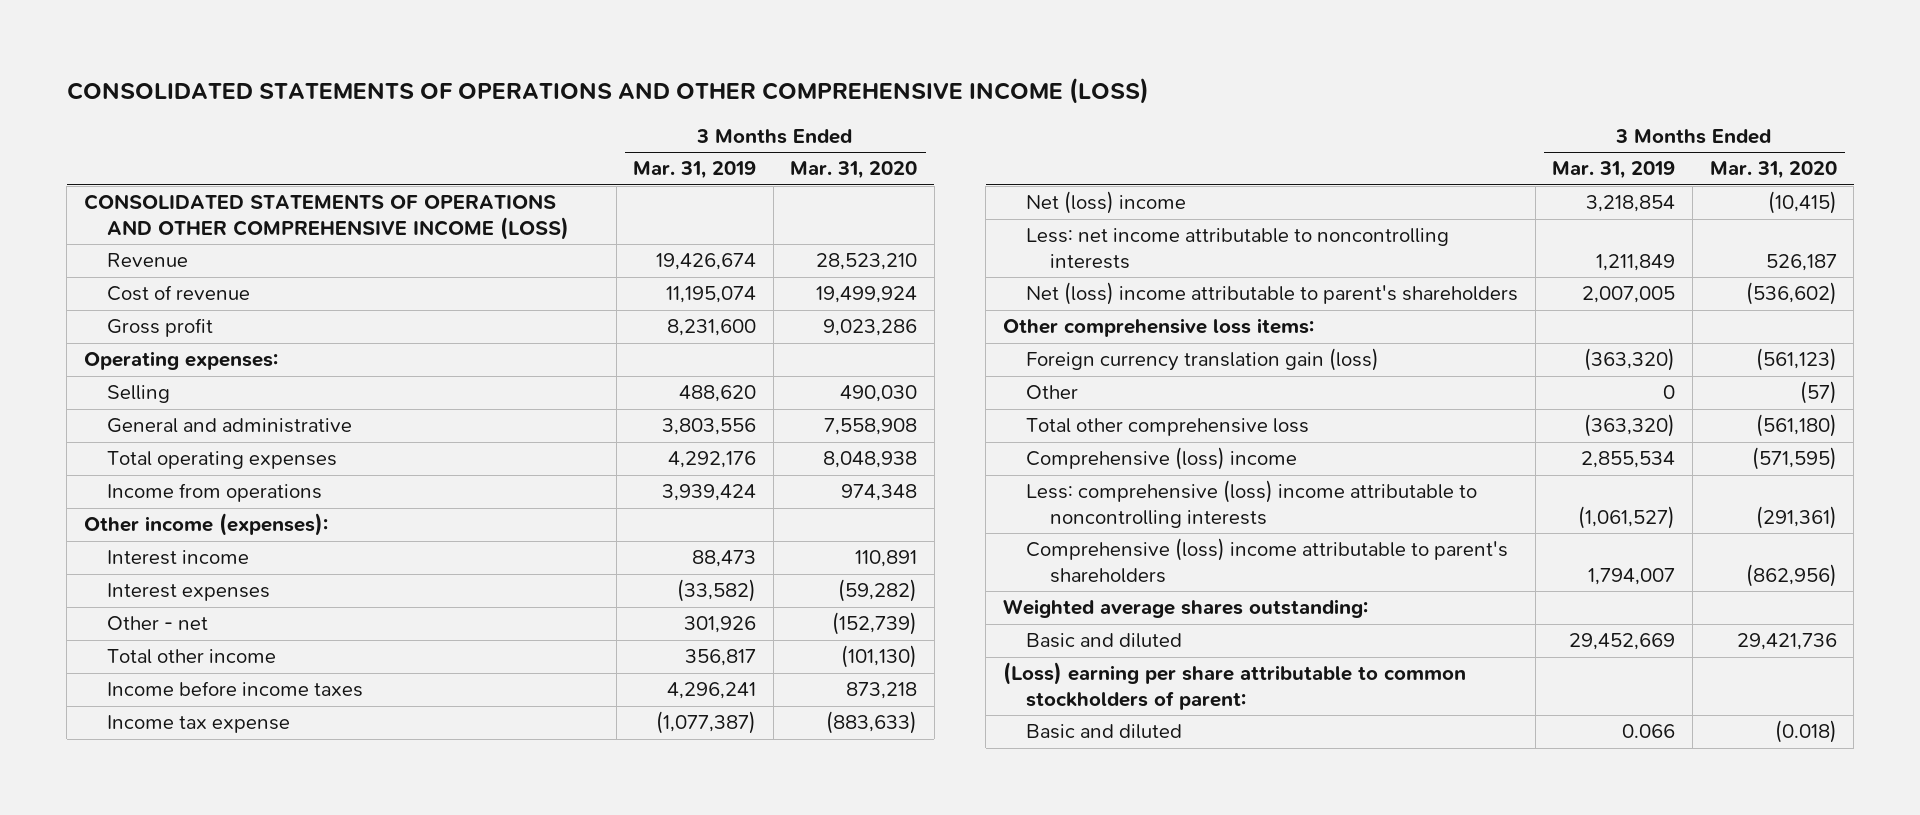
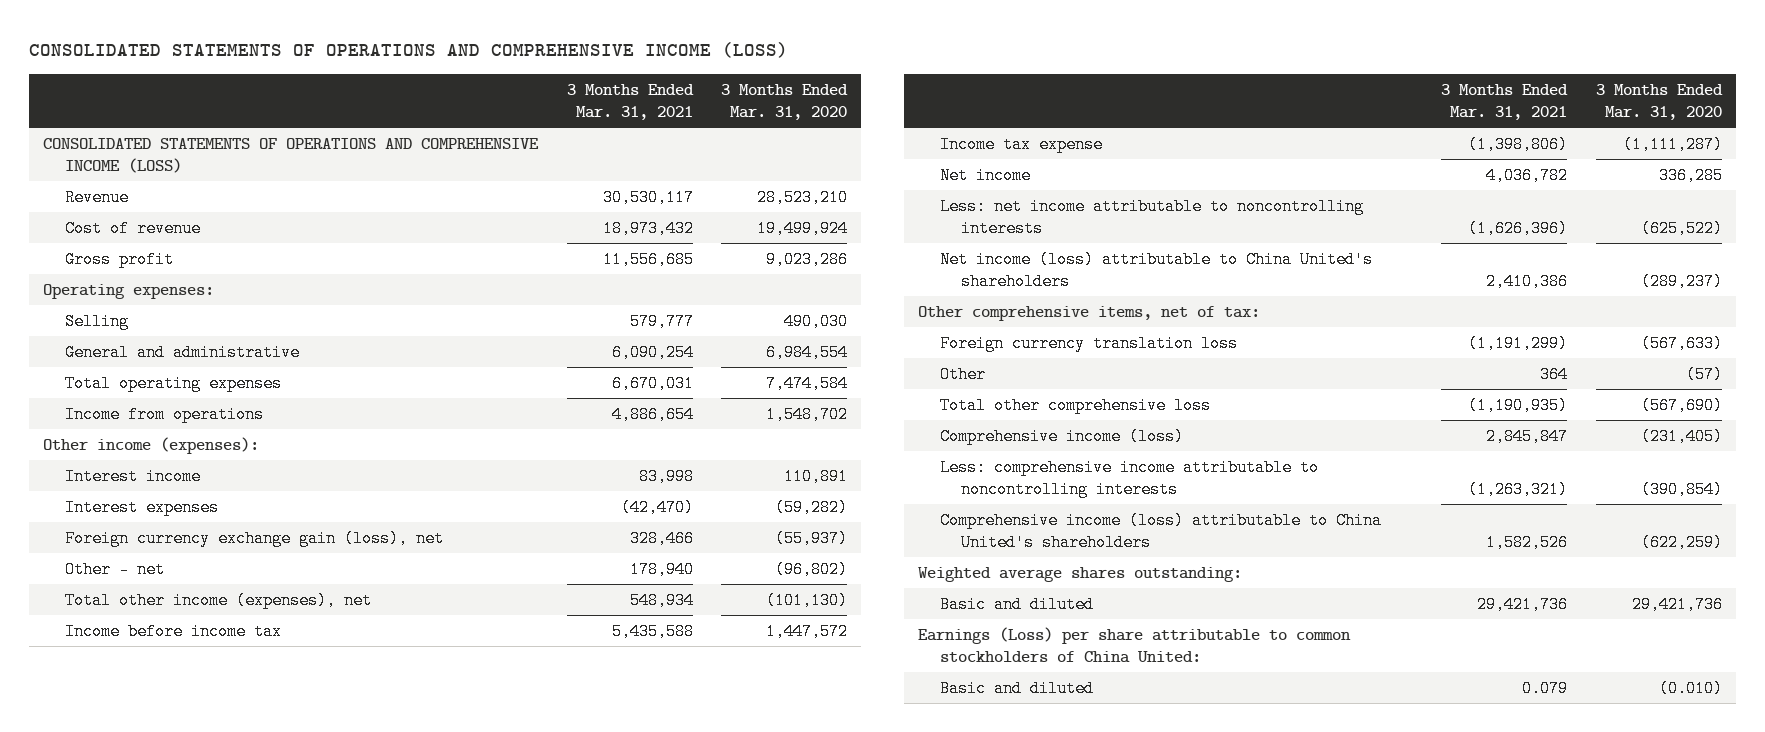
[66,77,1149,104] CONSOLIDATED STATEMENTS OF OPERATIONS AND OTHER COMPREHENSIVE INCOME (LOSS) -> [29,42,789,59] CONSOLIDATED STATEMENTS OF OPERATIONS AND COMPREHENSIVE INCOME (LOSS)
[633,161,757,180] Mar. 31, 2019 -> none
none -> [566,83,694,121] 3 Months Ended Mar. 31, 2021
[83,194,570,241] CONSOLIDATED STATEMENTS OF OPERATIONS AND OTHER COMPREHENSIVE INCOME (LOSS) -> [43,137,540,174] CONSOLIDATED STATEMENTS OF OPERATIONS AND COMPREHENSIVE INCOME (LOSS)
[824,418,918,436] 7,558,908 -> [765,343,848,361] 6,984,554
[823,451,918,469] 8,048,938 -> [765,374,848,392] 7,474,584
[841,484,918,502] 974,348 -> [765,405,848,423] 1,548,702
none -> [64,529,444,547] Foreign currency exchange gain (loss), net
[832,612,918,636] (152,739) -> [774,560,848,578] (96,802)
[107,649,277,665] Total other income -> [64,591,372,609] Total other income (expenses), net
[107,681,364,698] Income before income taxes -> [64,622,282,640] Income before income tax
[846,682,918,700] 873,218 -> [765,622,848,640] 1,447,572
[826,711,918,735] (883,633) -> [1622,135,1723,153] (1,111,287)
[1026,191,1187,215] Net (loss) income -> [939,166,1031,184] Net income
[1767,191,1837,215] (10,415) -> [1658,166,1723,184] 336,285
[1765,254,1837,272] 526,187 -> [1640,220,1723,238] (625,522)
[1026,282,1519,306] Net (loss) income attributable to parent's shareholders -> [939,250,1373,291] Net income (loss) attributable to China United's shareholders
[1745,282,1837,306] (536,602) -> [1640,273,1723,291] (289,237)
[1003,318,1315,338] Other comprehensive loss items: -> [918,305,1261,321] Other comprehensive items, net of tax:
[1026,348,1380,372] Foreign currency translation gain (loss) -> [939,334,1238,352] Foreign currency translation loss
[1755,348,1837,372] (561,123) -> [1640,334,1723,352] (567,633)
[1755,414,1837,438] (561,180) -> [1640,396,1723,414] (567,690)
[1026,447,1298,471] Comprehensive (loss) income -> [939,427,1184,445] Comprehensive income (loss)
[1751,447,1837,471] (571,595) -> [1640,427,1723,445] (231,405)
[1026,480,1478,529] Less: comprehensive (loss) income attributable to noncontrolling interests -> [939,458,1319,499] Less: comprehensive income attributable to noncontrolling interests
[1755,506,1837,530] (291,361) -> [1640,481,1723,499] (390,854)
[1026,538,1509,584] Comprehensive (loss) income attributable to parent's shareholders -> [939,511,1382,552] Comprehensive income (loss) attributable to China United's shareholders
[1745,564,1837,588] (862,956) -> [1640,534,1723,552] (622,259)
[1003,662,1467,711] (Loss) earning per share attributable to common stockholders of parent: -> [918,626,1352,664] Earnings (Loss) per share attributable to common stockholders of China United:
[1774,720,1837,744] (0.018) -> [1658,679,1723,697] (0.010)

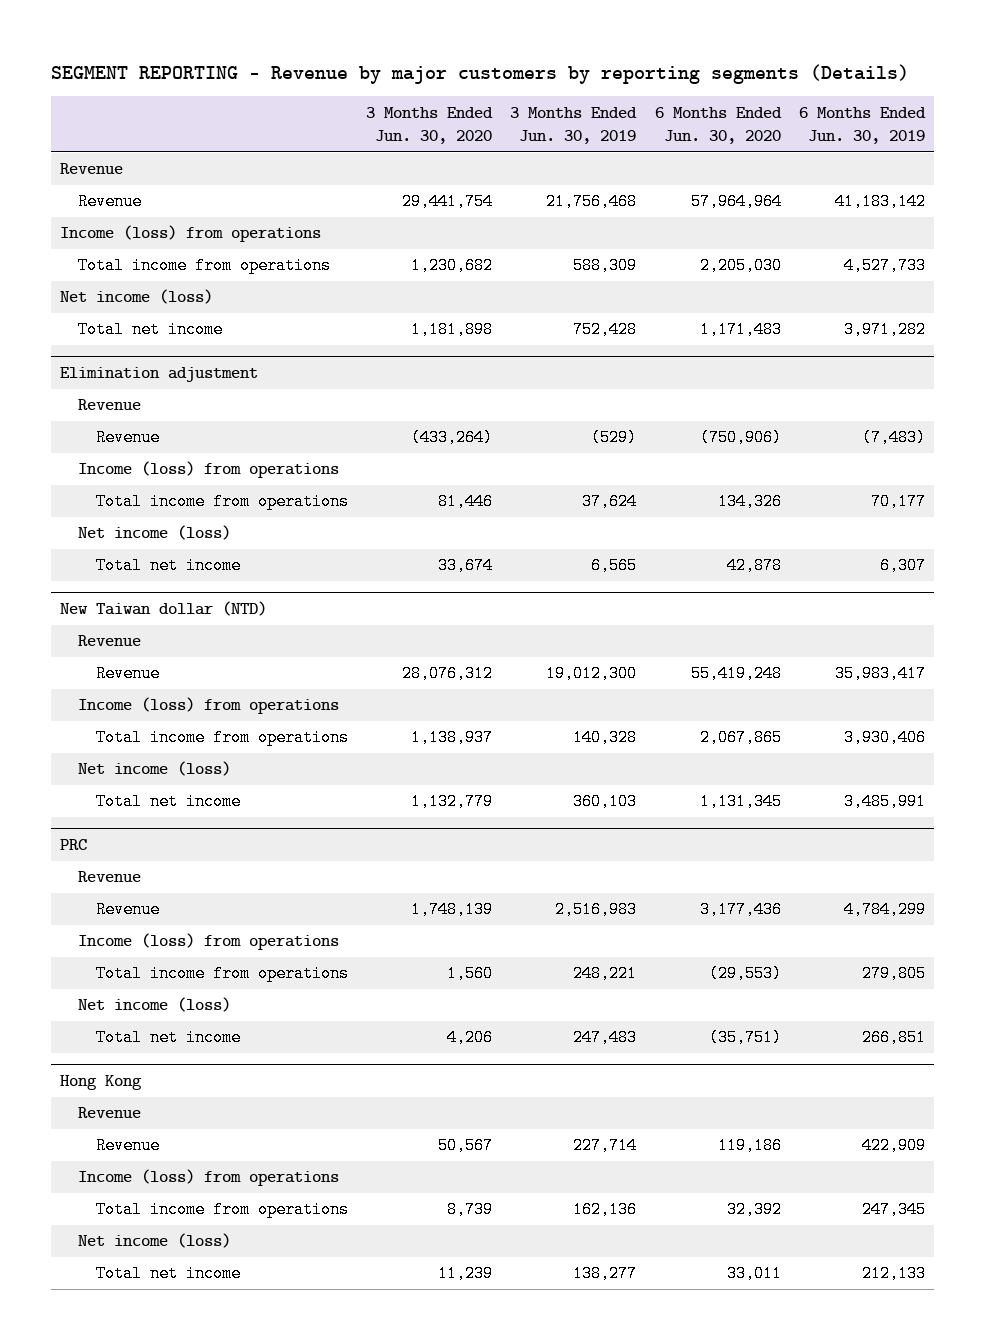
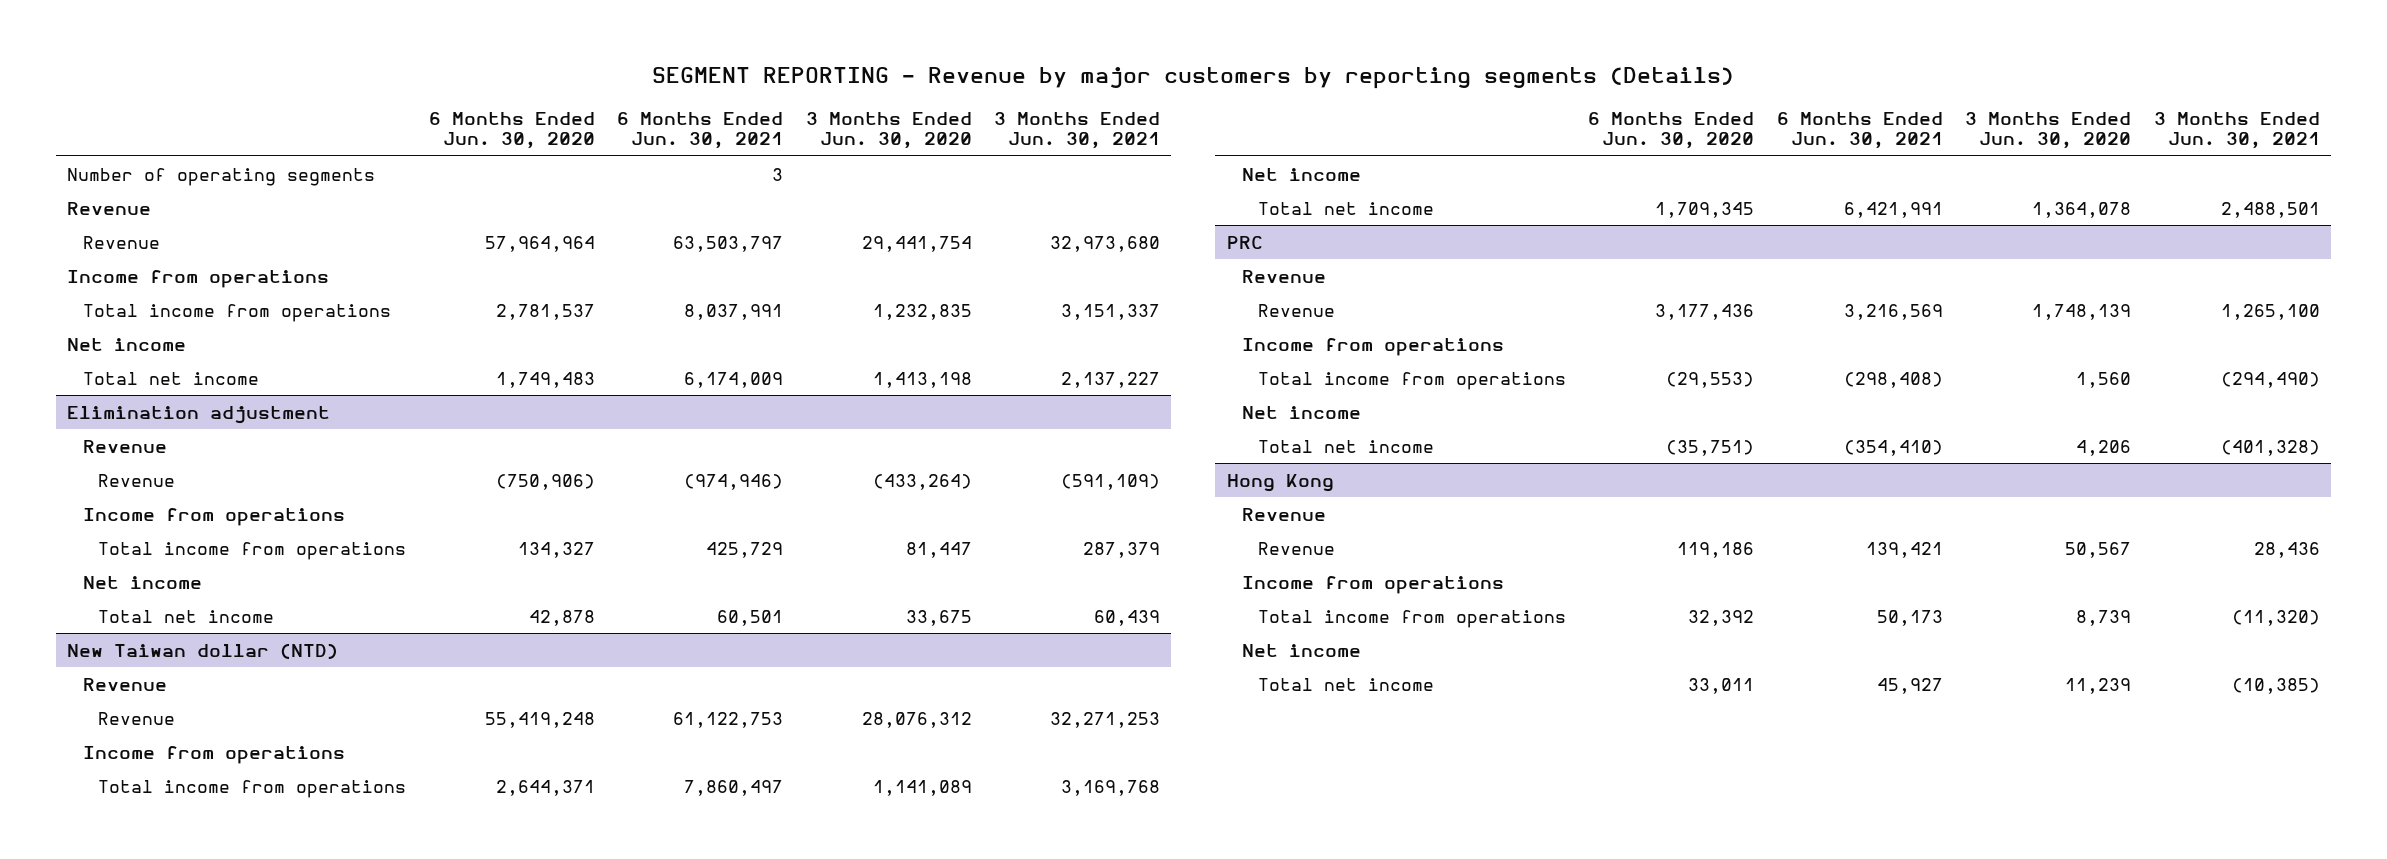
[510,106,638,145] 3 Months Ended Jun. 30, 2019 -> none
[798,106,926,145] 6 Months Ended Jun. 30, 2019 -> none
none -> [617,111,784,150] 6 Months Ended Jun. 30, 2021
none -> [994,111,1161,150] 3 Months Ended Jun. 30, 2021
none -> [67,167,376,186] Number of operating segments
[60,225,322,243] Income (loss) from operations -> [67,269,330,288] Income from operations
[411,257,494,275] 1,230,682 -> [872,303,972,320] 1,232,835
[699,257,782,275] 2,205,030 -> [495,303,595,320] 2,781,537
[60,289,214,305] Net income (loss) -> [67,337,187,351] Net income
[411,321,494,339] 1,181,898 -> [872,371,972,388] 1,413,198
[699,321,782,339] 1,171,483 -> [495,371,595,388] 1,749,483
[77,461,339,479] Income (loss) from operations -> [82,507,345,526] Income from operations
[438,493,494,511] 81,446 -> [905,541,972,558] 81,447
[717,493,782,511] 134,326 -> [517,541,595,558] 134,327
[77,525,231,541] Net income (loss) -> [82,575,202,589] Net income
[438,557,494,575] 33,674 -> [905,609,972,626] 33,675
[77,697,339,715] Income (loss) from operations -> [82,745,345,764] Income from operations
[411,729,494,747] 1,138,937 -> [872,779,972,796] 1,141,089
[699,729,782,747] 2,067,865 -> [495,779,595,796] 2,644,371
[77,761,231,777] Net income (loss) -> [1242,167,1362,181] Net income
[411,793,494,811] 1,132,779 -> [2032,201,2132,218] 1,364,078
[699,793,782,811] 1,131,345 -> [1655,201,1755,218] 1,709,345
[77,933,339,951] Income (loss) from operations -> [1242,337,1505,356] Income from operations
[77,997,231,1013] Net income (loss) -> [1242,405,1362,419] Net income
[77,1169,339,1187] Income (loss) from operations -> [1242,575,1505,594] Income from operations
[77,1233,231,1249] Net income (loss) -> [1242,643,1362,657] Net income

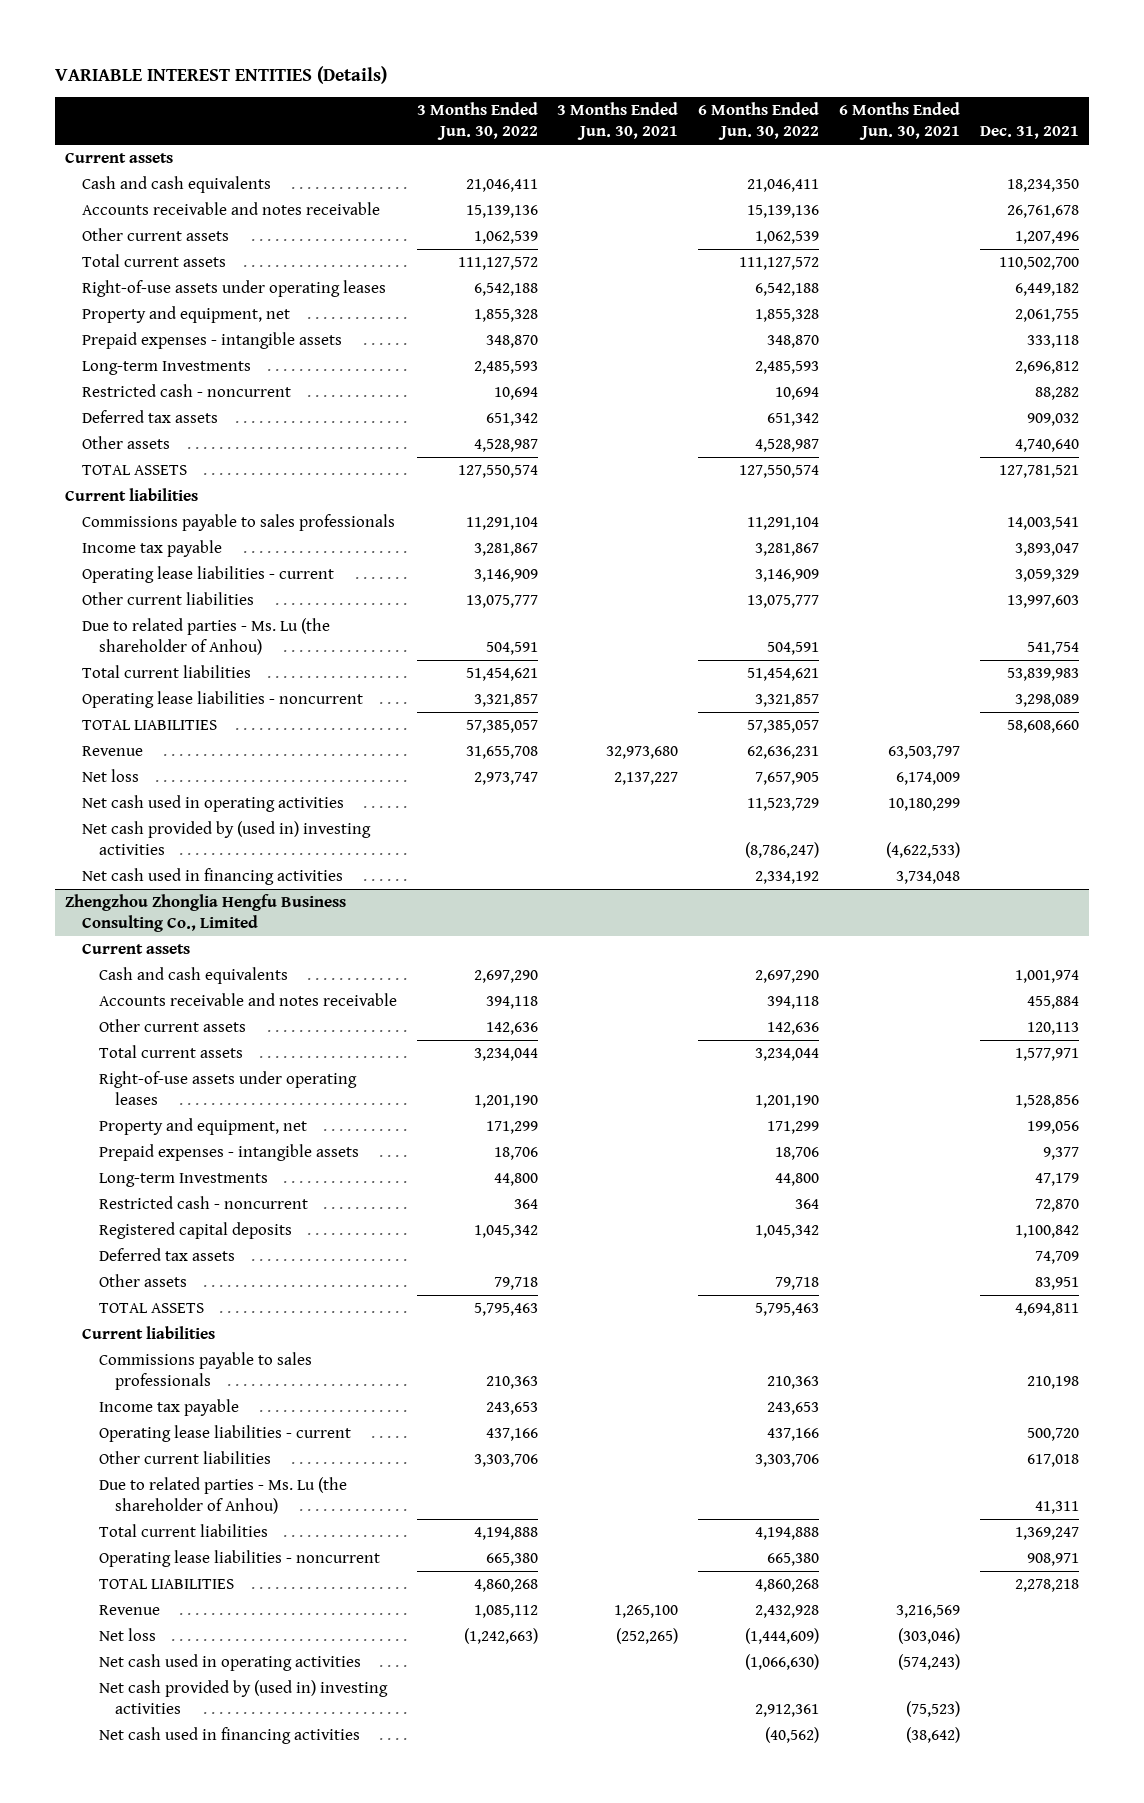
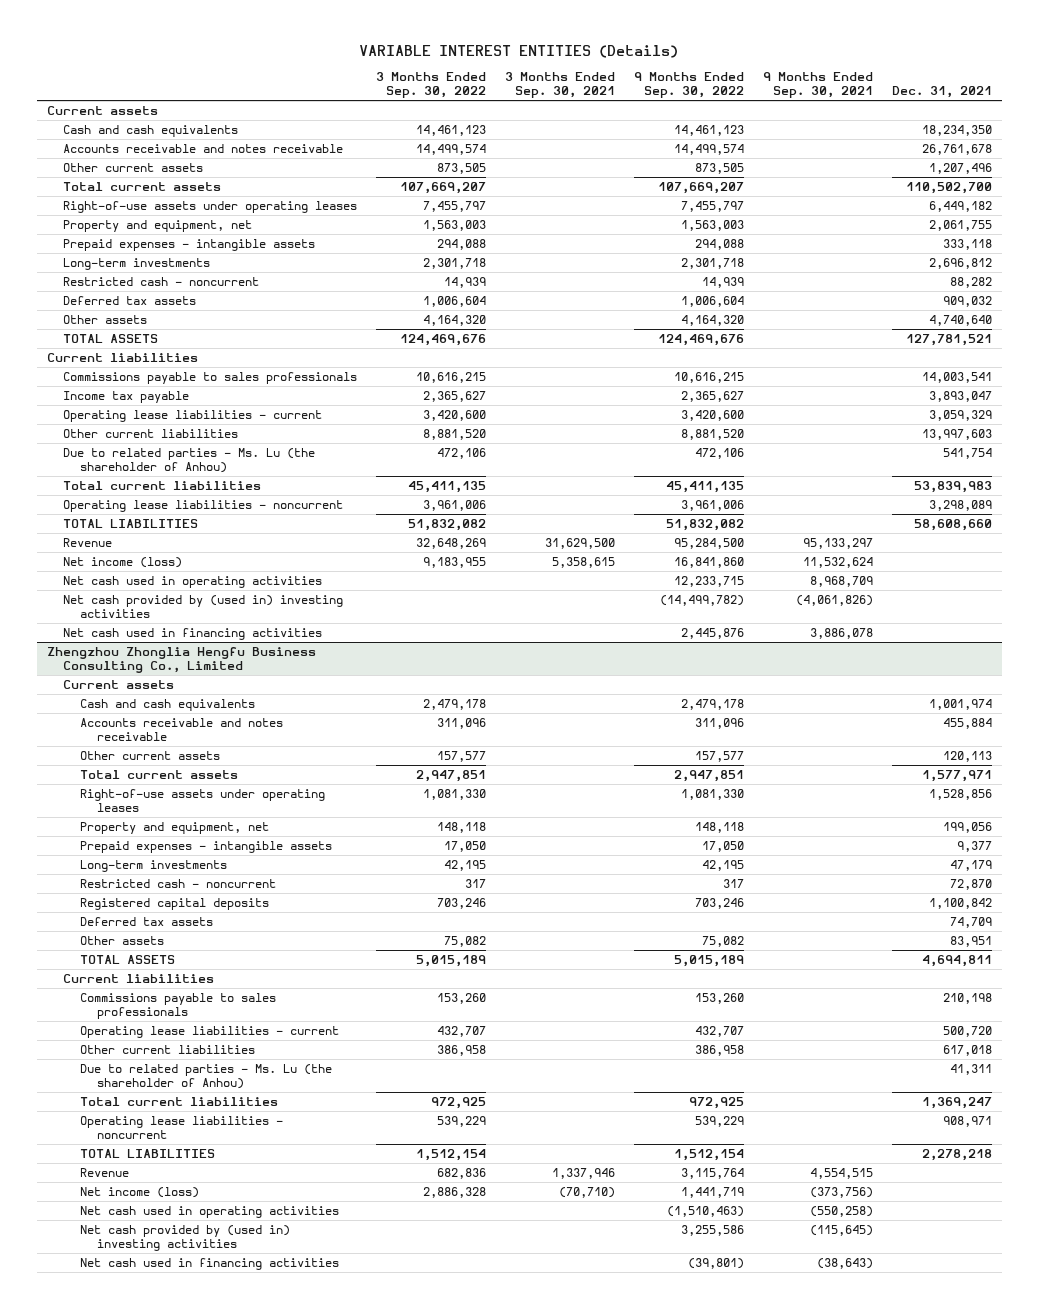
[416,102,538,141] 3 Months Ended Jun. 30, 2022 -> none
[557,102,679,141] 3 Months Ended Jun. 30, 2021 -> none
[698,102,820,141] 6 Months Ended Jun. 30, 2022 -> none
[839,102,961,141] 6 Months Ended Jun. 30, 2021 -> none
none -> [376,72,487,99] 3 Months Ended Sep. 30, 2022
none -> [505,72,616,99] 3 Months Ended Sep. 30, 2021
none -> [634,72,745,99] 9 Months Ended Sep. 30, 2022
none -> [763,72,874,99] 9 Months Ended Sep. 30, 2021
[81,361,251,376] Long-term Investments -> [63,258,211,271] Long-term investments
[81,769,139,783] Net loss -> [63,557,183,569] Net income (loss)
[98,1173,268,1188] Long-term Investments -> [80,860,228,873] Long-term investments
[98,1399,239,1417] Income tax payable -> none
[98,1628,156,1642] Net loss -> [80,1187,200,1199] Net income (loss)

